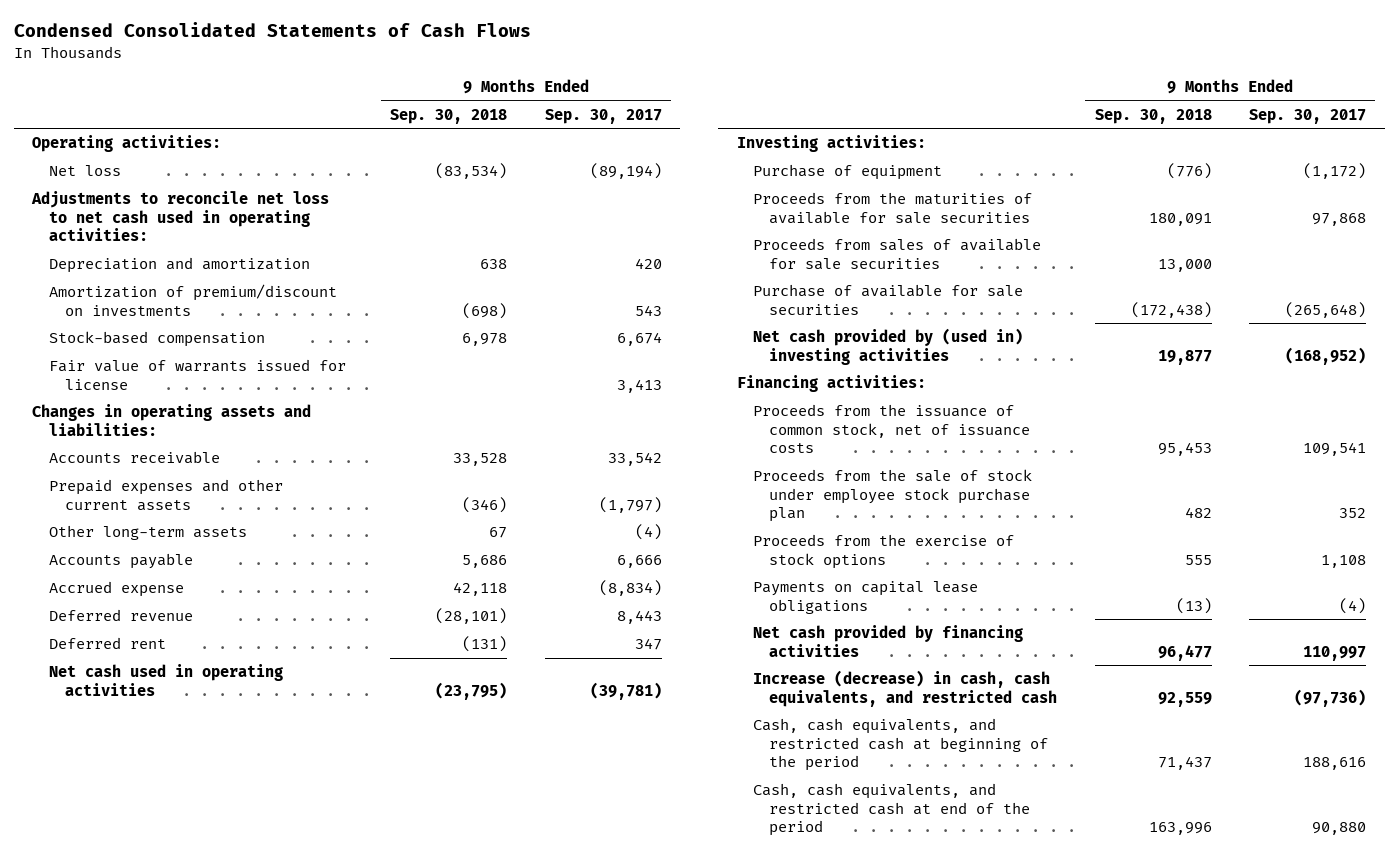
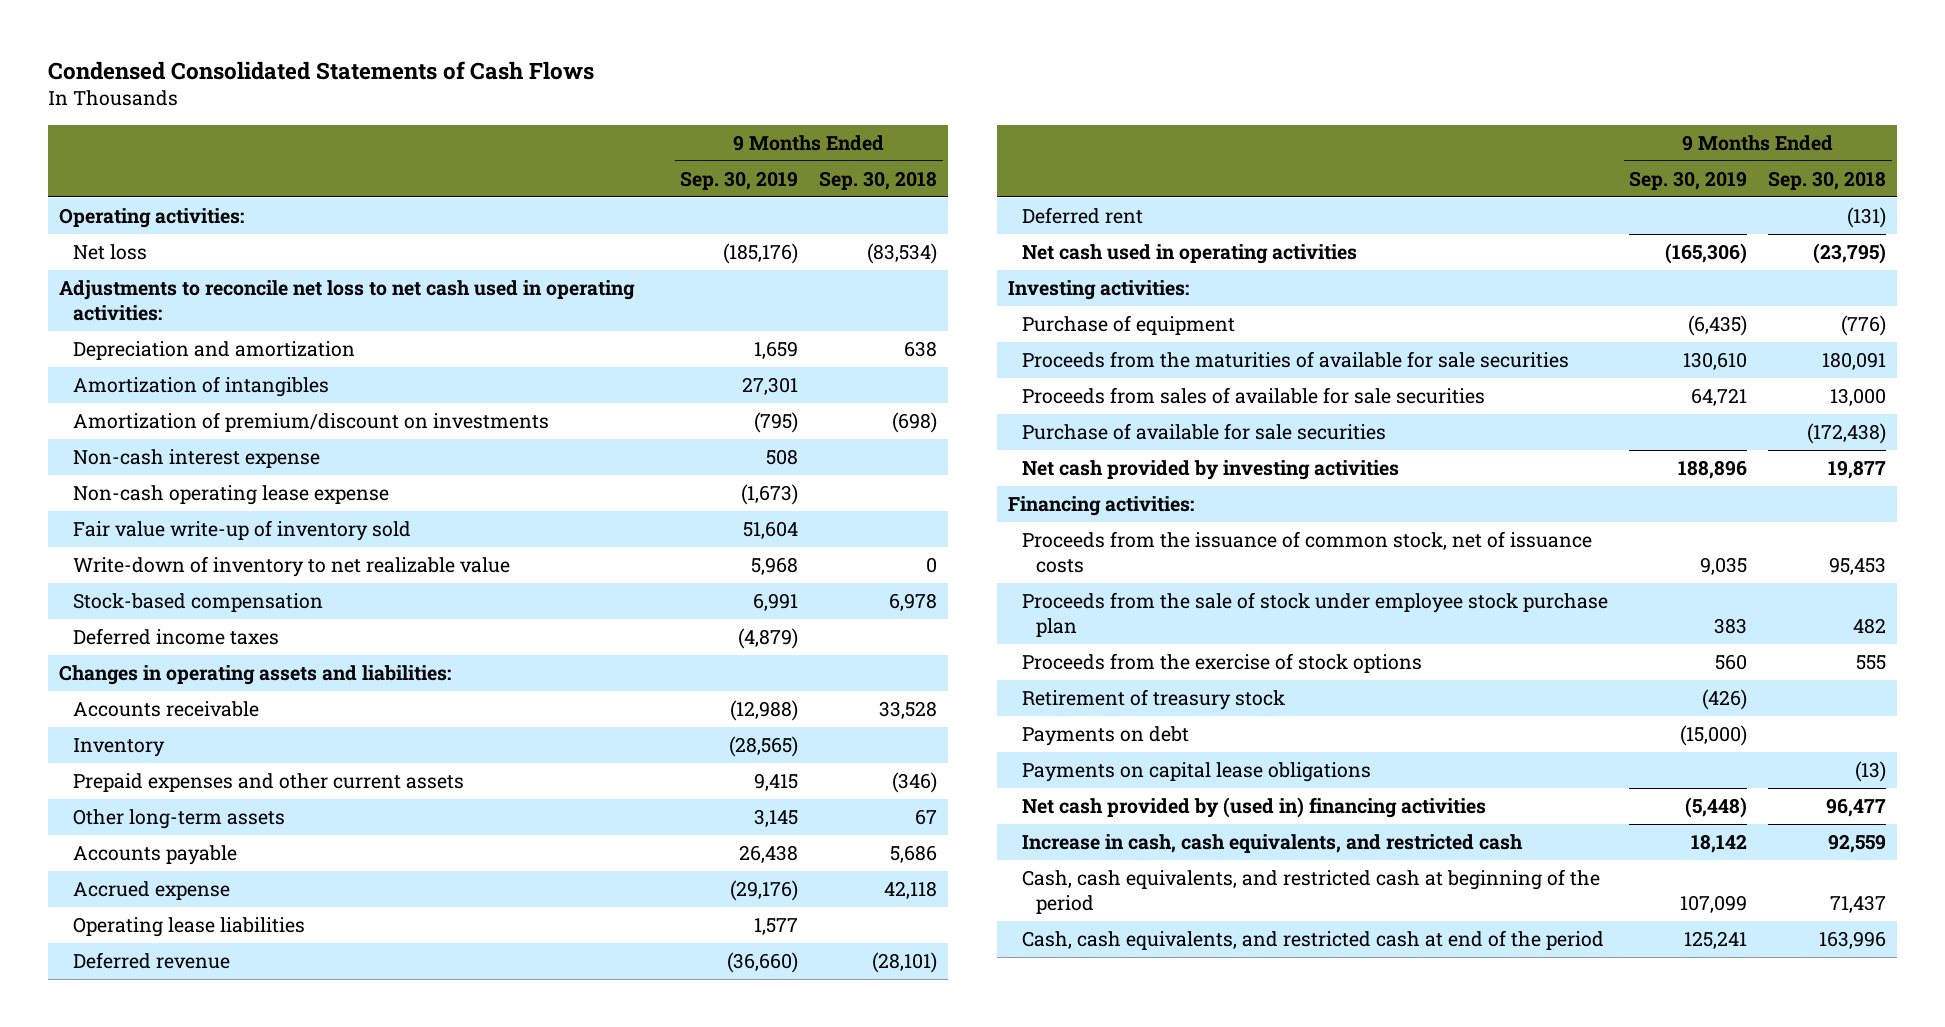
[544,108,662,124] Sep. 30, 2017 -> none
none -> [680,170,799,190] Sep. 30, 2019
none -> [72,376,329,398] Amortization of intangibles
none -> [72,449,320,469] Non-cash interest expense
none -> [72,485,389,506] Non-cash operating lease expense
none -> [72,520,411,542] Fair value write-up of inventory sold
none -> [72,556,510,578] Write-down of inventory to net realizable value
[48,359,346,390] Fair value of warrants issued for license -> none
none -> [72,628,279,646] Deferred income taxes
none -> [72,738,165,758] Inventory
none -> [72,917,305,938] Operating lease liabilities
[753,328,1024,365] Net cash provided by (used in) investing activities -> [1021,460,1399,481] Net cash provided by investing activities
none -> [1021,689,1285,711] Retirement of treasury stock
none -> [1021,726,1189,747] Payments on debt
[753,625,1024,657] Net cash provided by financing activities -> [1021,797,1486,819] Net cash provided by (used in) financing activities
[753,670,1058,707] Increase (decrease) in cash, cash equivalents, and restricted cash -> [1021,834,1523,854] Increase in cash, cash equivalents, and restricted cash

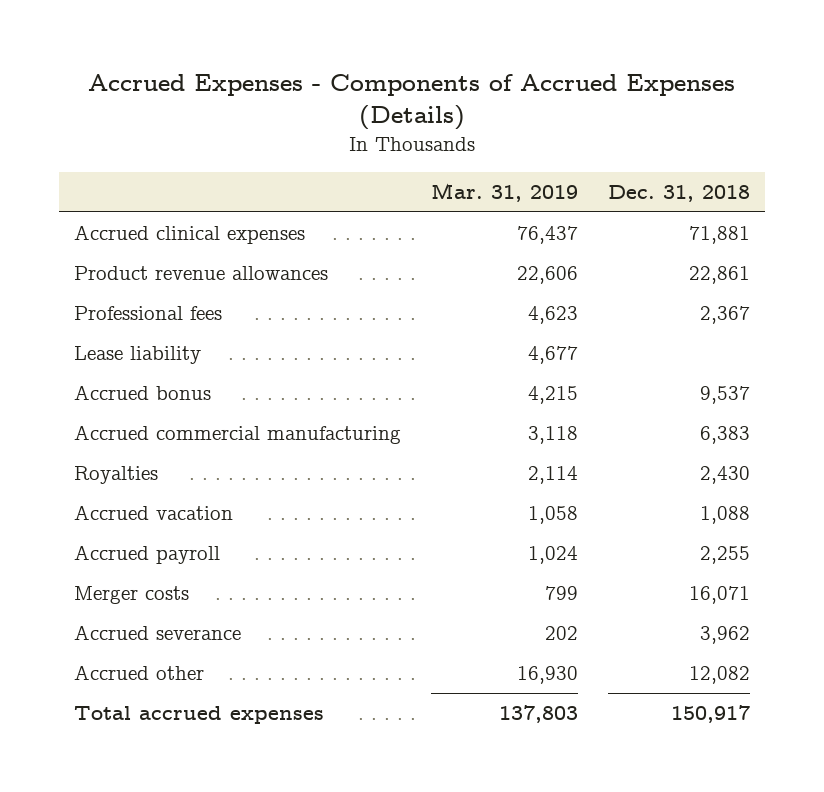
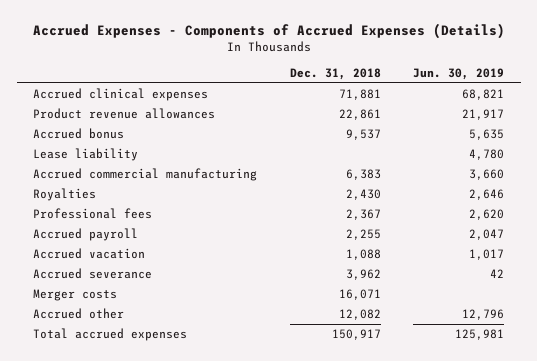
[431,182,579,202] Mar. 31, 2019 -> none
none -> [413,68,505,81] Jun. 30, 2019
[74,346,202,365] Lease liability -> [33,147,139,161] Lease liability
[74,306,223,321] Professional fees -> [33,207,153,219] Professional fees
[74,505,234,521] Accrued vacation -> [33,247,146,259] Accrued vacation
[74,586,190,605] Merger costs -> [33,288,118,301] Merger costs

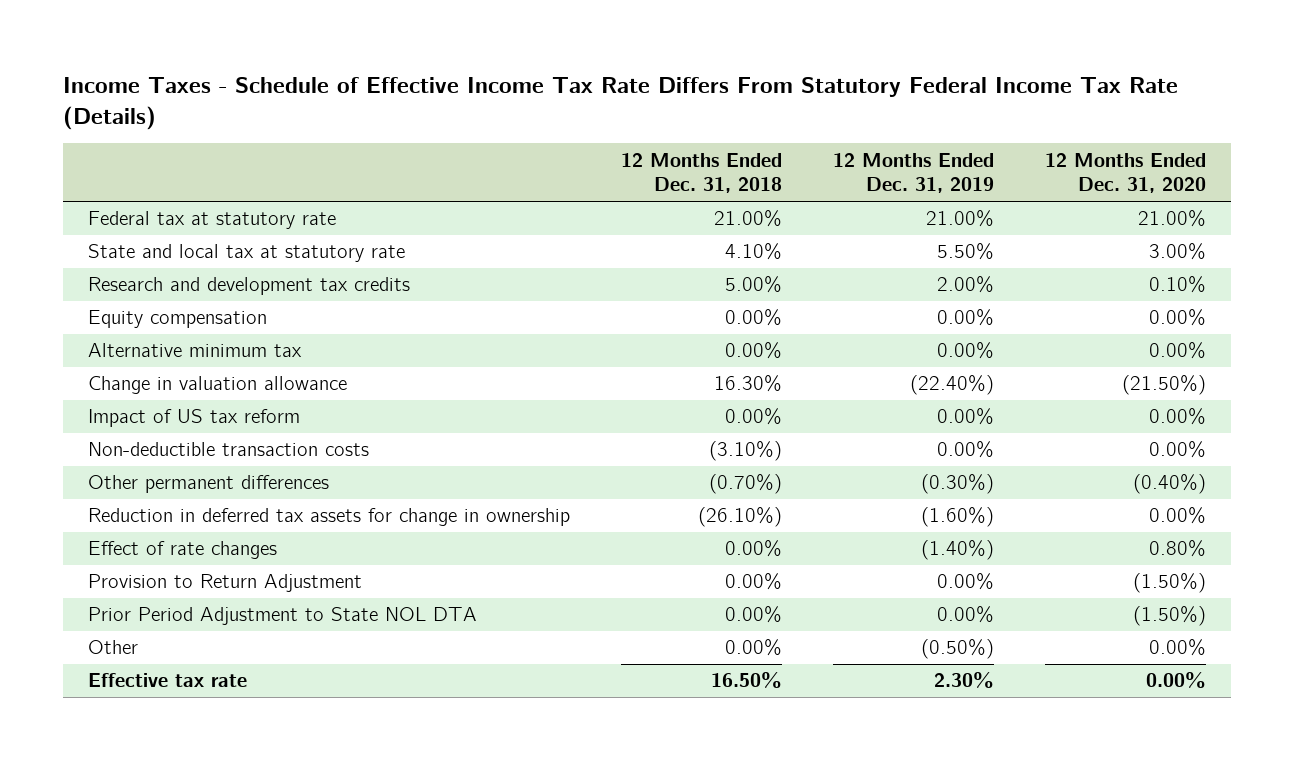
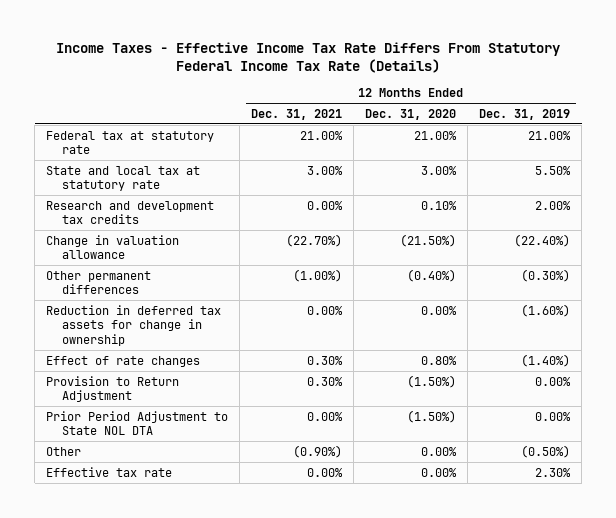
[62,77,1178,130] Income Taxes - Schedule of Effective Income Tax Rate Differs From Statutory Federal Income Tax Rate (Details) -> [56,41,561,73] Income Taxes - Effective Income Tax Rate Differs From Statutory Federal Income Tax Rate (Details)
[621,152,783,194] 12 Months Ended Dec. 31, 2018 -> none
none -> [251,108,343,120] Dec. 31, 2021
[88,310,268,329] Equity compensation -> none
[88,343,303,358] Alternative minimum tax -> none
[88,409,301,428] Impact of US tax reform -> none
[88,442,370,457] Non-deductible transaction costs -> none

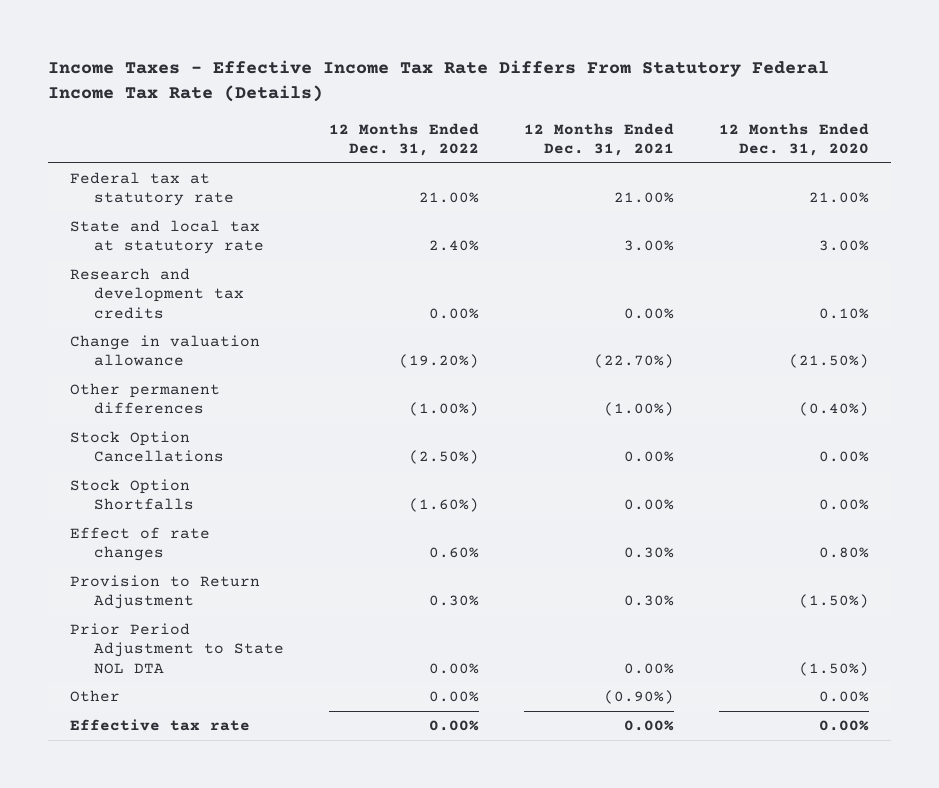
[479,108,571,120] Dec. 31, 2019 -> none
none -> [328,122,479,156] 12 Months Ended Dec. 31, 2022
[46,304,222,346] Reduction in deferred tax assets for change in ownership -> none
none -> [70,431,224,463] Stock Option Cancellations
none -> [70,479,194,511] Stock Option Shortfalls

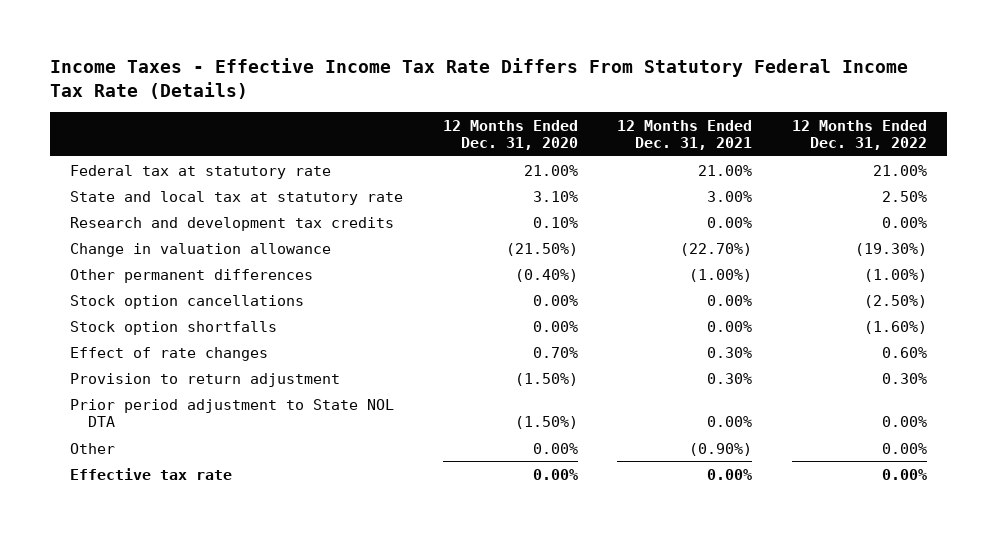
[428,240,479,252] 2.40% -> [881,190,927,202] 2.50%
[818,240,869,252] 3.00% -> [532,190,578,202] 3.10%
[398,354,479,369] (19.20%) -> [854,242,927,256] (19.30%)
[70,431,224,463] Stock Option Cancellations -> [69,294,304,309] Stock option cancellations
[70,479,194,511] Stock Option Shortfalls -> [69,320,277,335] Stock option shortfalls
[818,547,869,559] 0.80% -> [532,346,578,358] 0.70%
[70,575,261,610] Provision to Return Adjustment -> [69,372,340,387] Provision to return adjustment
[70,623,284,674] Prior Period Adjustment to State NOL DTA -> [69,398,394,428] Prior period adjustment to State NOL DTA

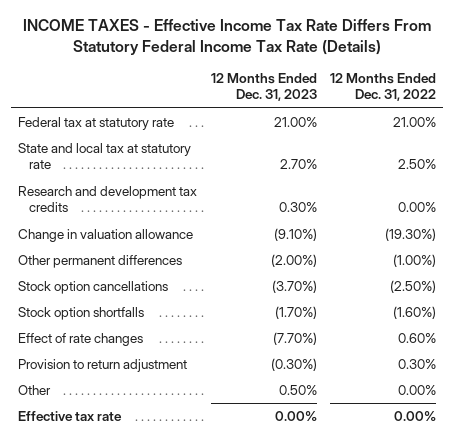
[50,58,909,99] Income Taxes - Effective Income Tax Rate Differs From Statutory Federal Income Tax Rate (Details) -> [23,19,432,55] INCOME TAXES - Effective Income Tax Rate Differs From Statutory Federal Income Tax Rate (Details)
[442,119,578,151] 12 Months Ended Dec. 31, 2020 -> none
[617,119,753,151] 12 Months Ended Dec. 31, 2021 -> none
none -> [210,73,317,102] 12 Months Ended Dec. 31, 2023
[69,398,394,428] Prior period adjustment to State NOL DTA -> none

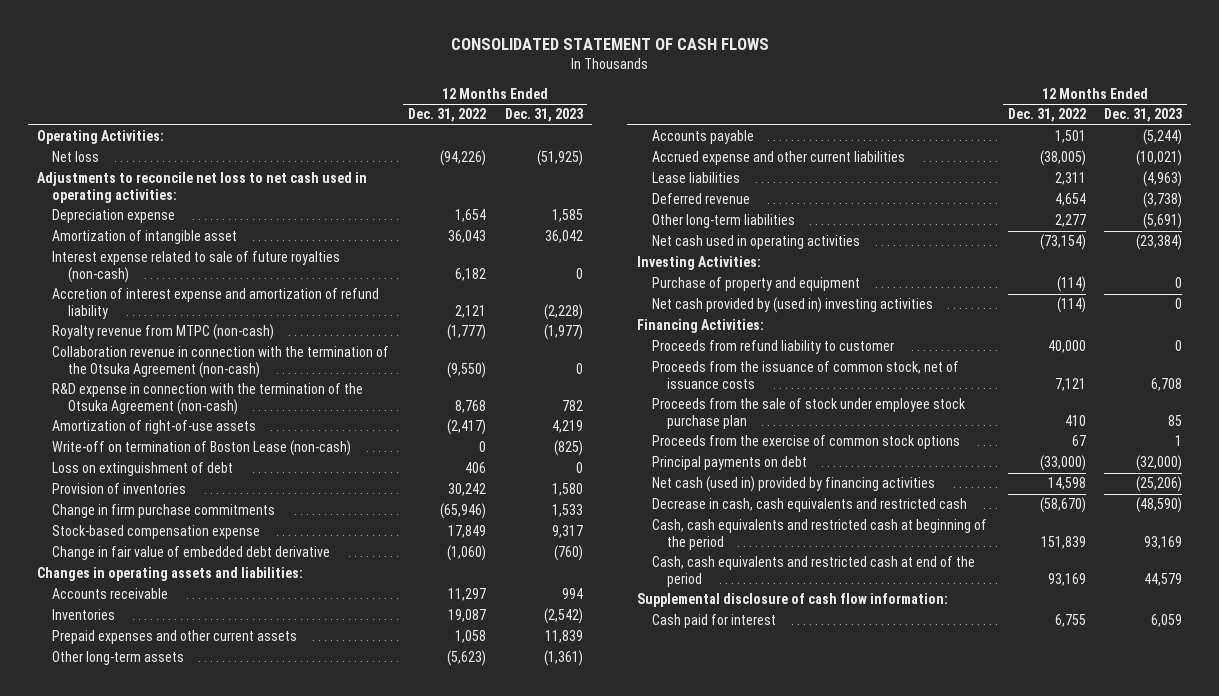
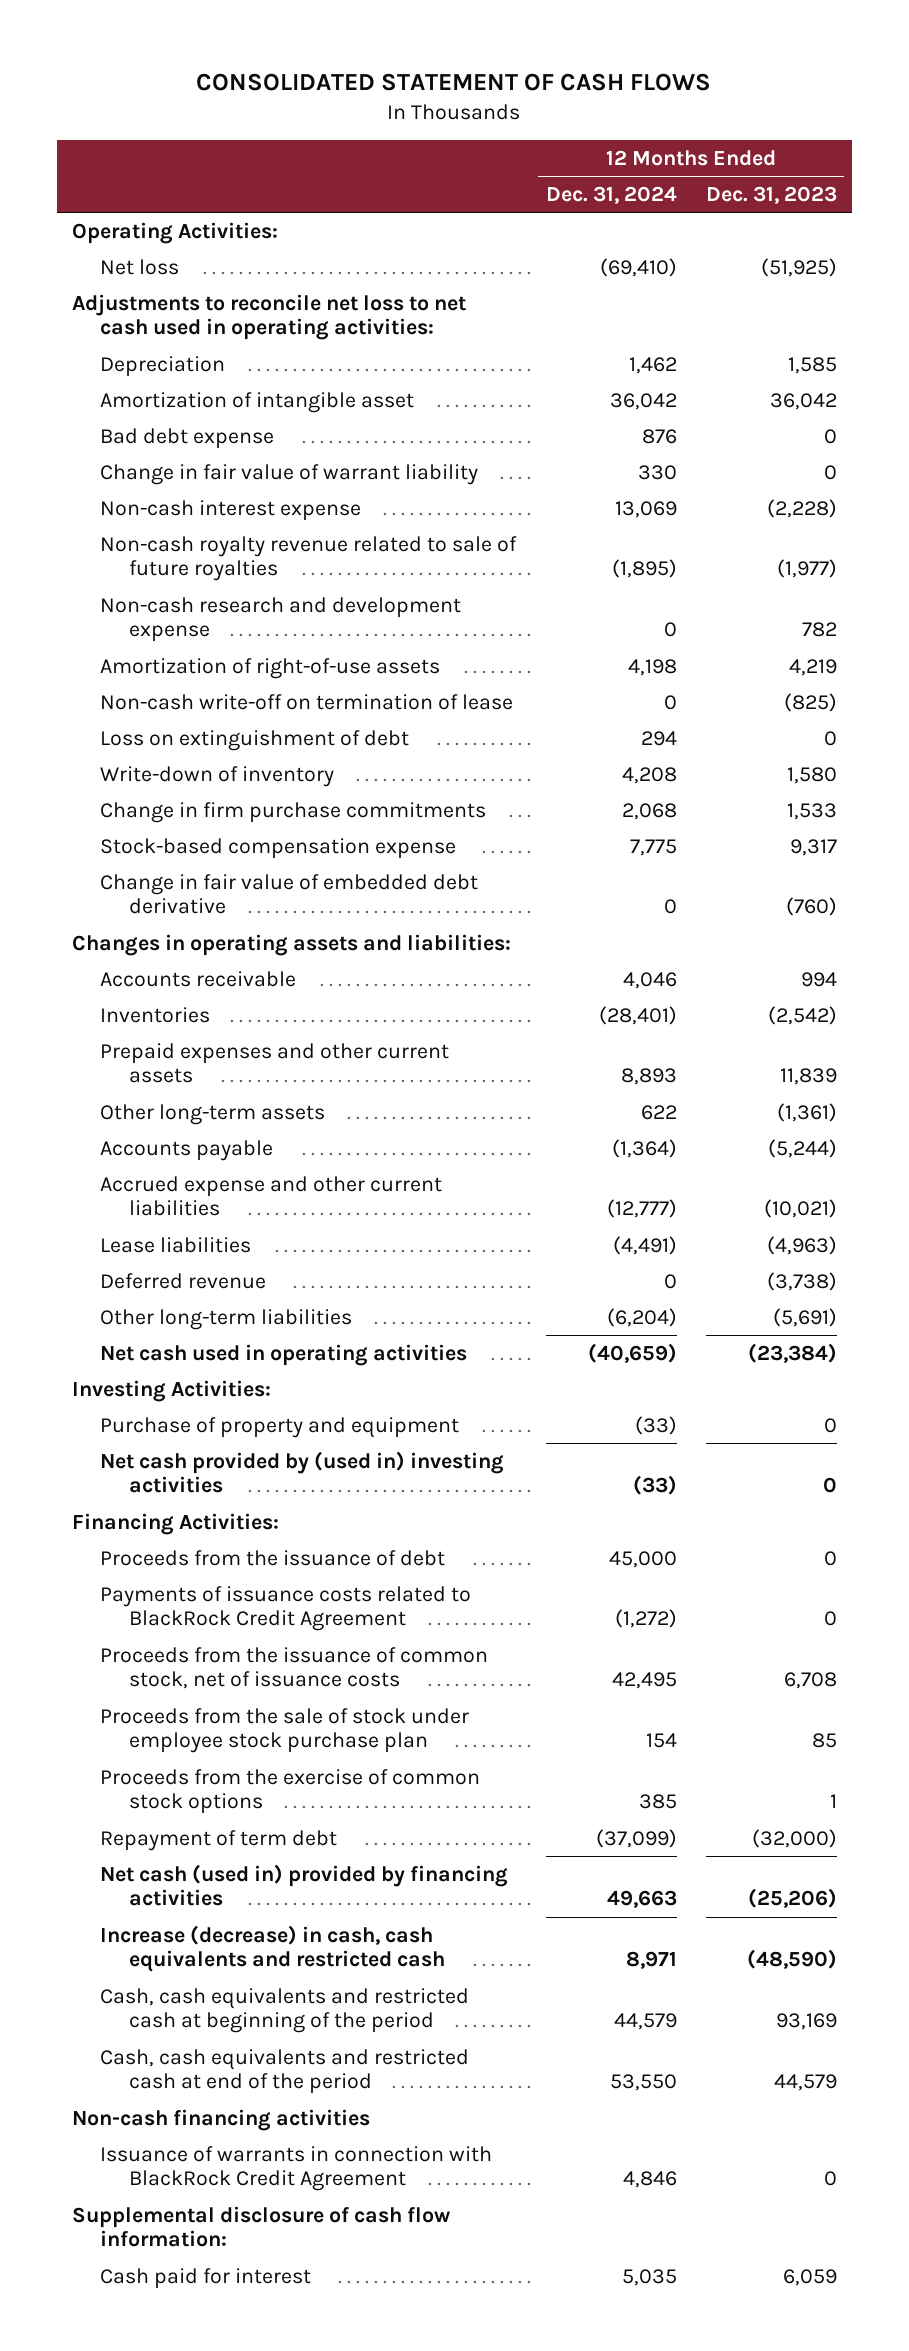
[408,108,487,123] Dec. 31, 2022 -> none
none -> [545,186,677,205] Dec. 31, 2024
[52,209,176,224] Depreciation expense -> [100,355,226,377] Depreciation
[52,251,341,283] Interest expense related to sale of future royalties (non-cash) -> none
[52,346,390,378] Collaboration revenue in connection with the termination of the Otsuka Agreement (non-cash) -> none
none -> [100,427,275,449] Bad debt expense
none -> [100,463,479,485] Change in fair value of warrant liability
[52,288,380,319] Accretion of interest expense and amortization of refund liability -> [100,499,362,521] Non-cash interest expense
[52,324,275,341] Royalty revenue from MTPC (non-cash) -> [100,535,518,582] Non-cash royalty revenue related to sale of future royalties
[52,383,364,415] R&D expense in connection with the termination of the Otsuka Agreement (non-cash) -> [100,596,462,643] Non-cash research and development expense
[52,440,352,457] Write-off on termination of Boston Lease (non-cash) -> [100,693,514,710] Non-cash write-off on termination of lease
[52,483,187,495] Provision of inventories -> [100,765,335,787] Write-down of inventory
[651,340,894,355] Proceeds from refund liability to customer -> none
none -> [100,1549,446,1566] Proceeds from the issuance of debt
none -> [100,1585,472,1632] Payments of issuance costs related to BlackRock Credit Agreement
[651,456,807,471] Principal payments on debt -> none
none -> [100,1829,338,1851] Repayment of term debt
[651,498,967,513] Decrease in cash, cash equivalents and restricted cash -> [100,1924,445,1973] Increase (decrease) in cash, cash equivalents and restricted cash
none -> [71,2108,370,2131] Non-cash financing activities
none -> [100,2145,493,2192] Issuance of warrants in connection with BlackRock Credit Agreement

